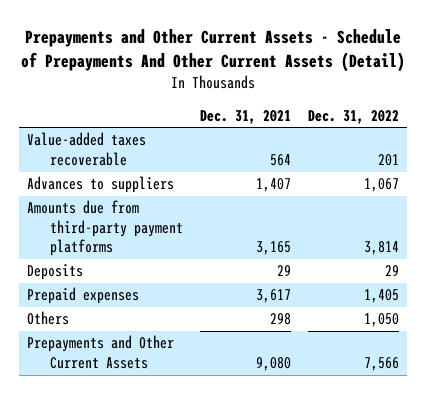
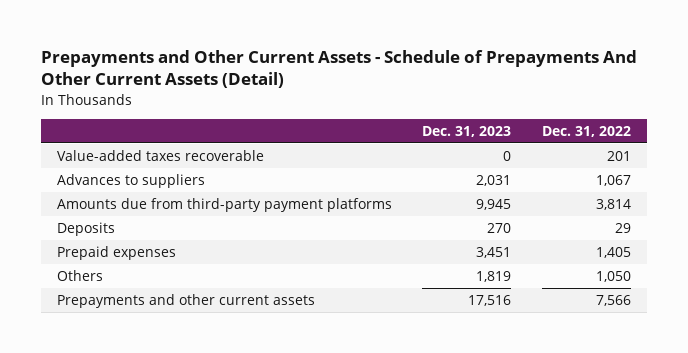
[200,109,292,124] Dec. 31, 2021 -> none
none -> [422,125,512,137] Dec. 31, 2023
[27,335,175,369] Prepayments and Other Current Assets -> [56,293,315,308] Prepayments and other current assets

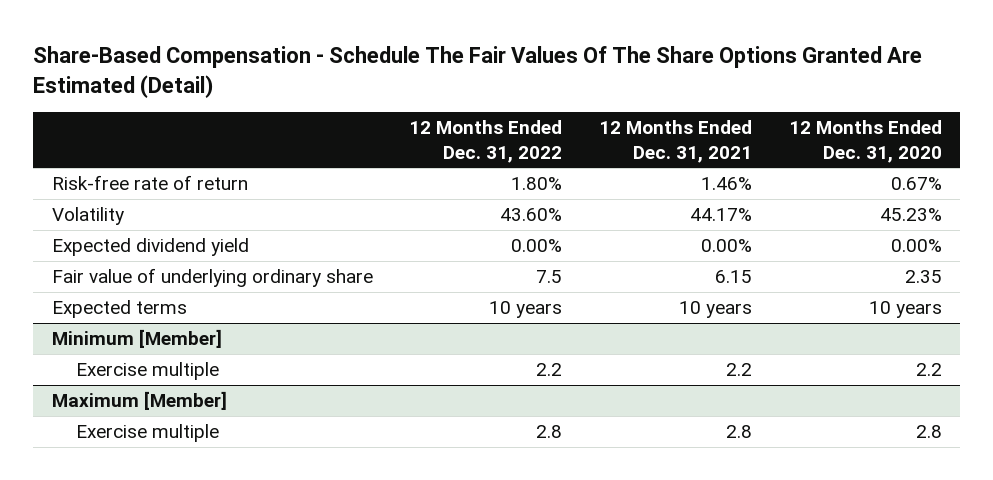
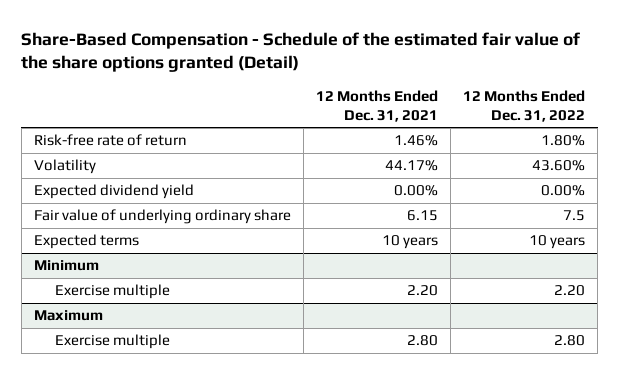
[33,45,923,98] Share-Based Compensation - Schedule The Fair Values Of The Share Options Granted Are Estimated (Detail) -> [21,31,581,73] Share-Based Compensation - Schedule of the estimated fair value of the share options granted (Detail)
[788,120,942,163] 12 Months Ended Dec. 31, 2020 -> none
[51,329,222,349] Minimum [Member] -> [33,260,99,272] Minimum
[536,363,563,377] 2.2 -> [554,285,586,297] 2.20
[725,363,752,377] 2.2 -> [407,285,439,297] 2.20
[51,391,227,411] Maximum [Member] -> [33,310,103,322] Maximum
[536,425,563,439] 2.8 -> [554,335,586,347] 2.80
[725,425,752,439] 2.8 -> [407,335,439,347] 2.80

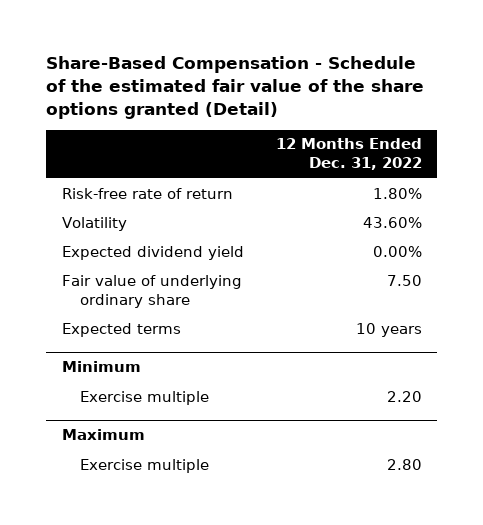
[316,89,439,122] 12 Months Ended Dec. 31, 2021 -> none
[563,210,586,222] 7.5 -> [386,274,422,286] 7.50

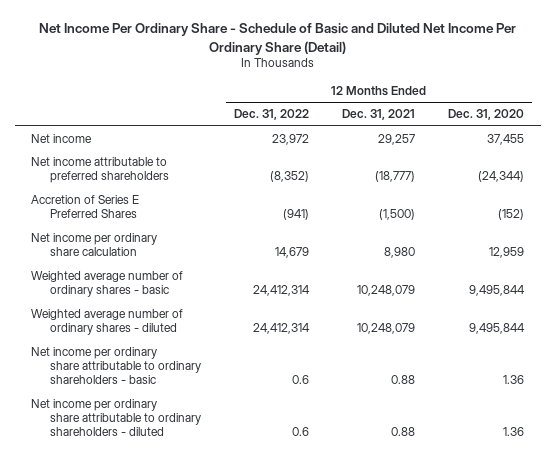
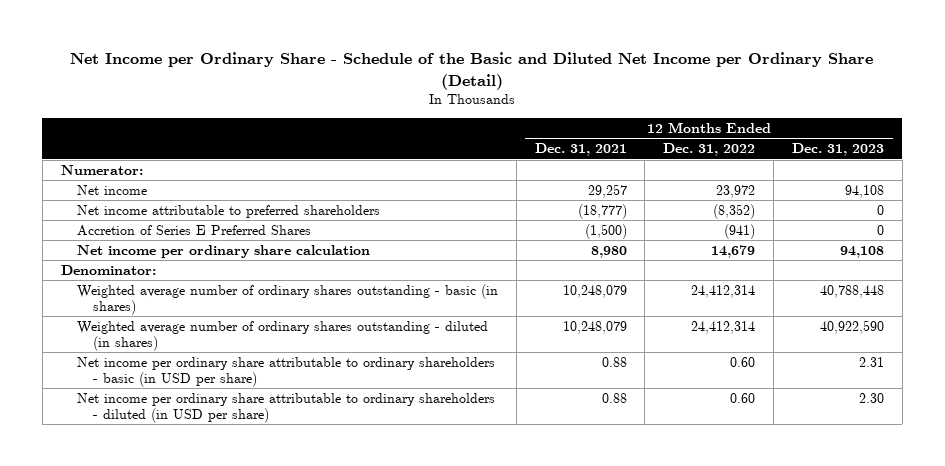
[38,23,516,55] Net Income Per Ordinary Share - Schedule of Basic and Diluted Net Income Per Ordinary Share (Detail) -> [70,51,874,90] Net Income per Ordinary Share - Schedule of the Basic and Diluted Net Income per Ordinary Share (Detail)
[448,109,525,121] Dec. 31, 2020 -> none
none -> [791,143,884,157] Dec. 31, 2023
none -> [60,164,143,175] Numerator:
none -> [60,264,156,275] Denominator:
[31,270,184,298] Weighted average number of ordinary shares - basic -> [76,283,498,315] Weighted average number of ordinary shares outstanding - basic (in shares)
[31,308,184,336] Weighted average number of ordinary shares - diluted -> [76,320,488,351] Weighted average number of ordinary shares outstanding - diluted (in shares)
[31,346,202,385] Net income per ordinary share attributable to ordinary shareholders - basic -> [76,356,495,387] Net income per ordinary share attributable to ordinary shareholders - basic (in USD per share)
[292,375,310,385] 0.6 -> [730,356,756,367] 0.60
[31,398,202,437] Net income per ordinary share attributable to ordinary shareholders - diluted -> [76,392,495,423] Net income per ordinary share attributable to ordinary shareholders - diluted (in USD per share)
[292,427,310,437] 0.6 -> [730,392,756,403] 0.60

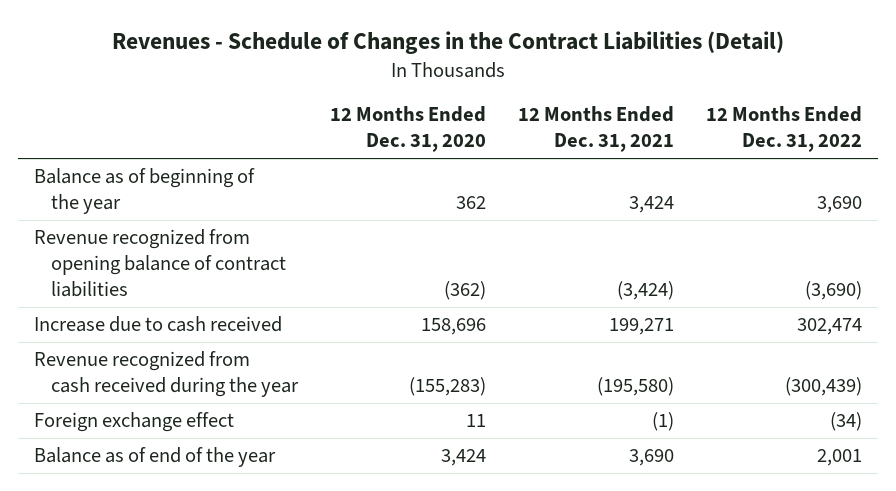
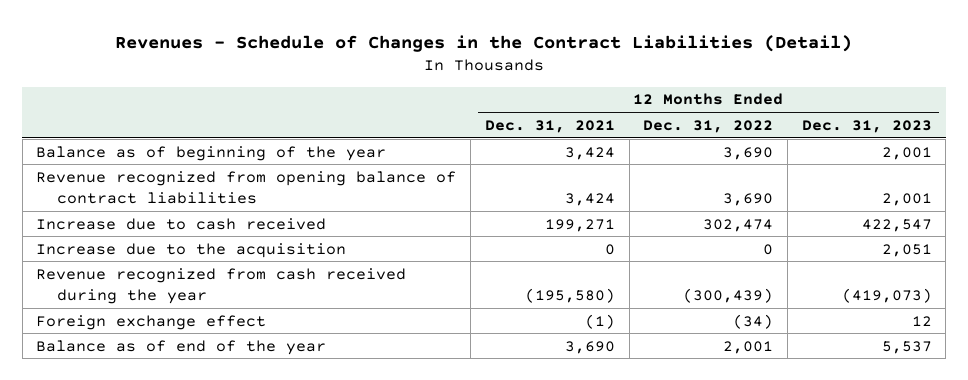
[329,106,486,153] 12 Months Ended Dec. 31, 2020 -> none
none -> [801,119,932,133] Dec. 31, 2023
[617,281,675,301] (3,424) -> [564,192,615,206] 3,424
[805,281,863,301] (3,690) -> [723,192,774,206] 3,690
none -> [36,242,347,258] Increase due to the acquisition

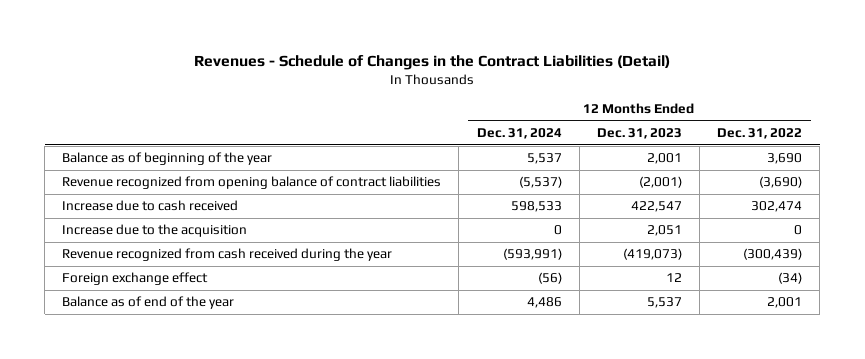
[484,119,615,133] Dec. 31, 2021 -> none
none -> [476,128,562,140] Dec. 31, 2024
[723,192,774,206] 3,690 -> [759,176,803,189] (3,690)
[881,192,932,206] 2,001 -> [638,176,682,189] (2,001)

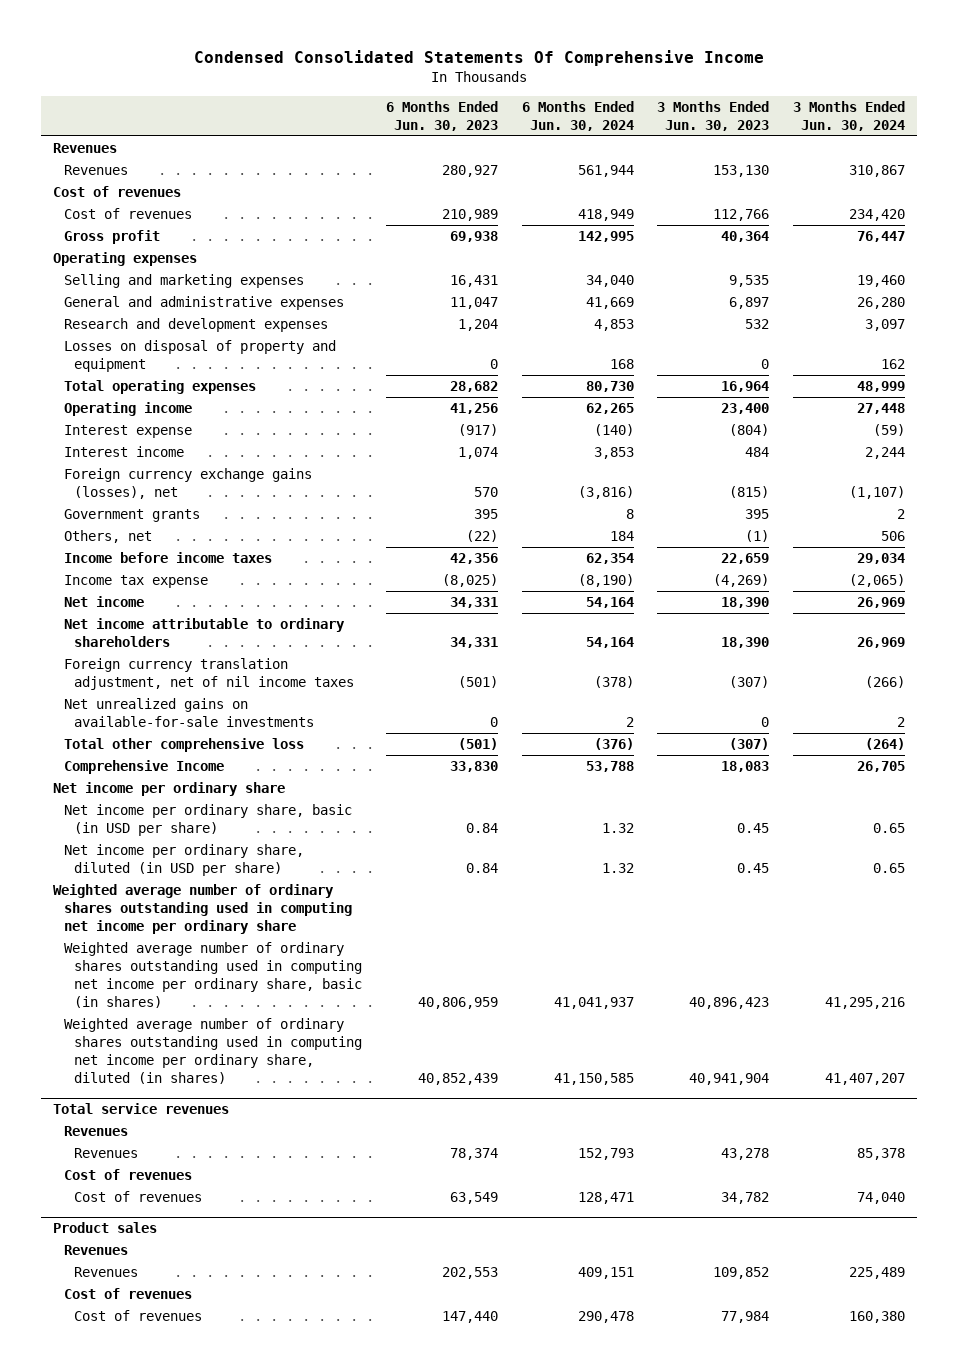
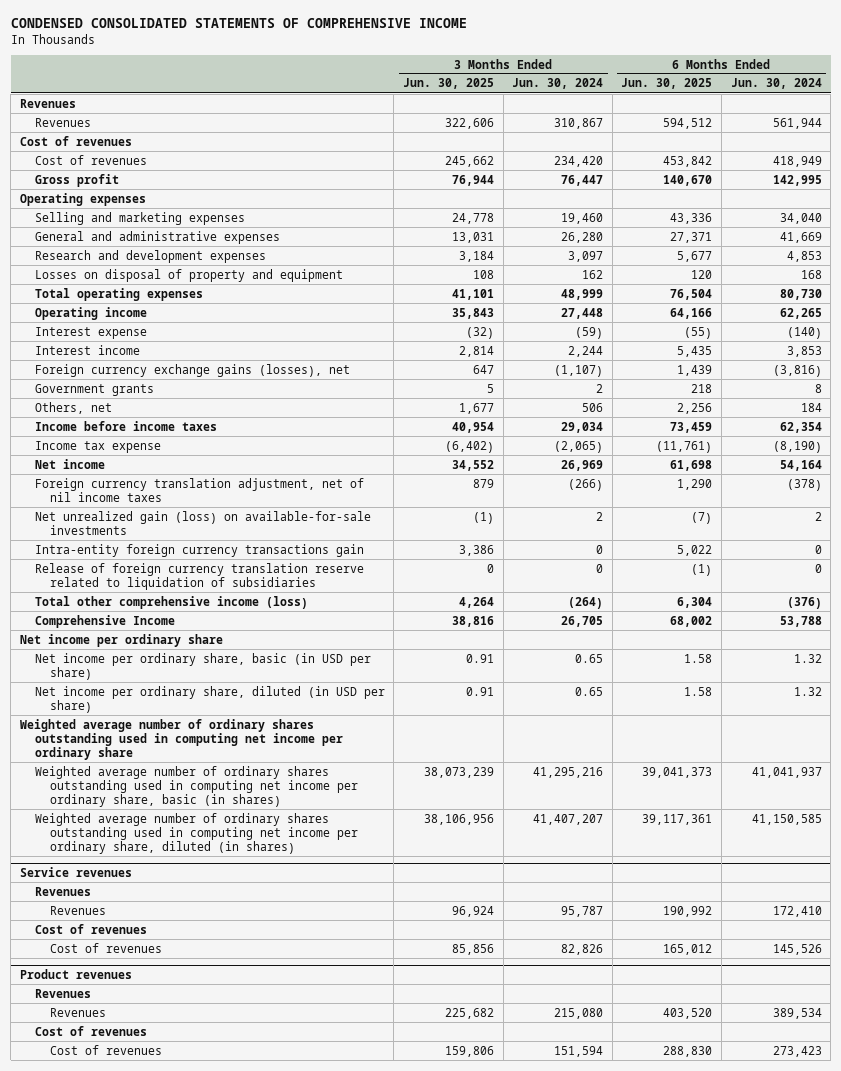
[193,49,764,66] Condensed Consolidated Statements Of Comprehensive Income -> [10,18,467,29] CONDENSED CONSOLIDATED STATEMENTS OF COMPREHENSIVE INCOME
[386,100,499,132] 6 Months Ended Jun. 30, 2023 -> none
[657,100,770,132] 3 Months Ended Jun. 30, 2023 -> none
none -> [403,78,495,90] Jun. 30, 2025
none -> [621,78,713,90] Jun. 30, 2025
[63,617,345,648] Net income attributable to ordinary shareholders -> none
[63,697,315,728] Net unrealized gains on available-for-sale investments -> [34,510,371,535] Net unrealized gain (loss) on available-for-sale investments
none -> [34,543,364,557] Intra-entity foreign currency transactions gain
none -> [34,562,364,590] Release of foreign currency translation reserve related to liquidation of subsidiaries
[63,737,304,752] Total other comprehensive loss -> [34,595,308,609] Total other comprehensive income (loss)
[52,1103,229,1115] Total service revenues -> [19,866,132,877] Service revenues
[577,1147,634,1160] 152,793 -> [772,905,822,917] 172,410
[857,1147,906,1160] 85,378 -> [561,905,604,917] 95,787
[577,1191,634,1204] 128,471 -> [772,943,822,955] 145,526
[857,1191,906,1204] 74,040 -> [561,943,604,955] 82,826
[52,1222,157,1234] Product sales -> [19,968,132,979] Product revenues
[577,1266,634,1279] 409,151 -> [772,1007,822,1019] 389,534
[849,1266,906,1279] 225,489 -> [554,1007,604,1019] 215,080
[577,1310,634,1323] 290,478 -> [772,1045,822,1057] 273,423
[849,1310,906,1323] 160,380 -> [554,1045,604,1057] 151,594

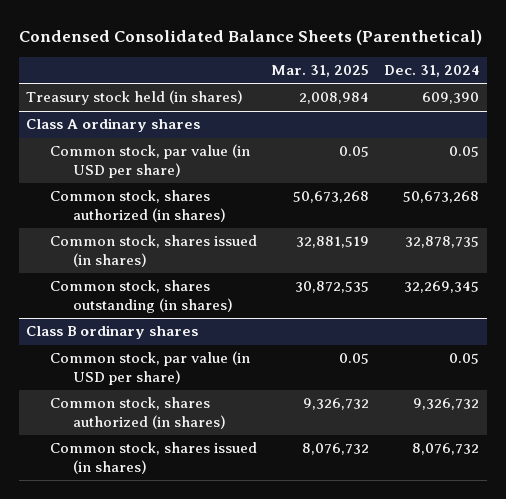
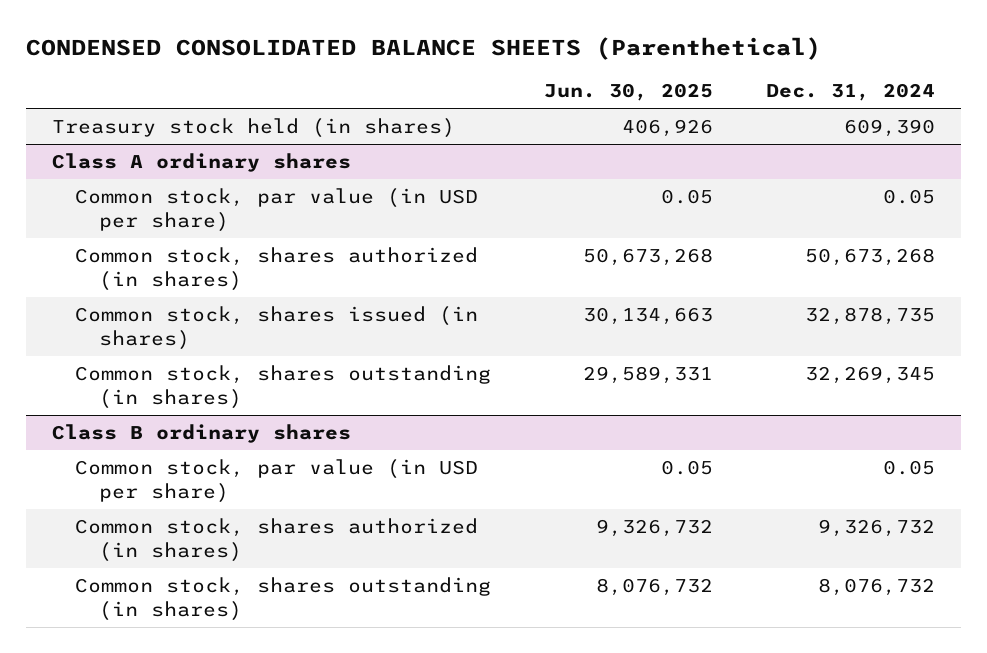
[19,30,483,46] Condensed Consolidated Balance Sheets (Parenthetical) -> [25,36,821,60] CONDENSED CONSOLIDATED BALANCE SHEETS (Parenthetical)
[271,65,370,78] Mar. 31, 2025 -> none
none -> [544,83,714,102] Jun. 30, 2025
[49,442,257,475] Common stock, shares issued (in shares) -> [75,576,492,621] Common stock, shares outstanding (in shares)

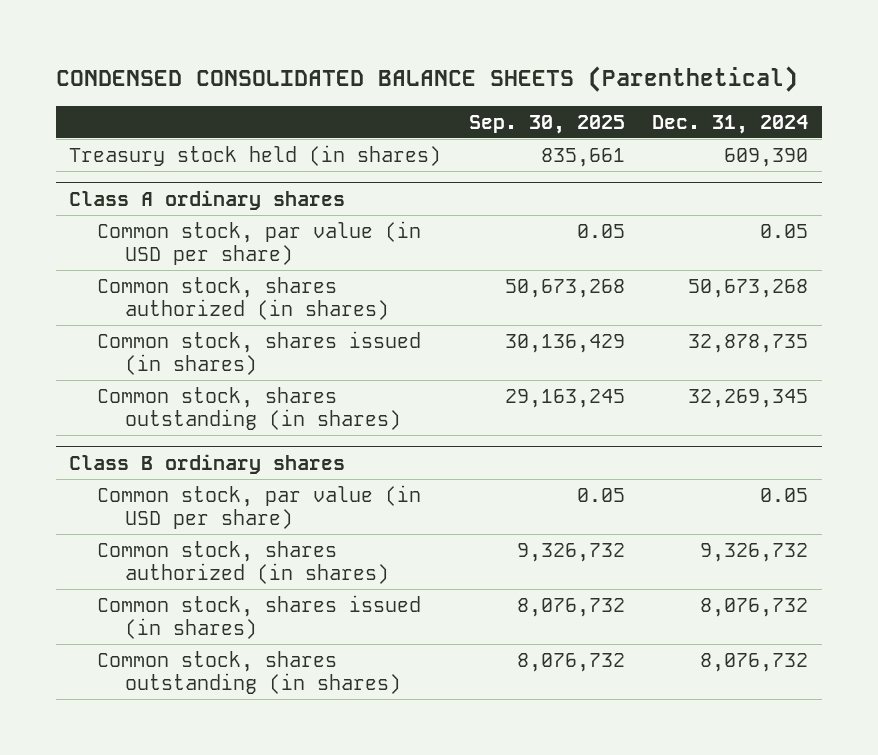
[544,83,714,102] Jun. 30, 2025 -> none
none -> [468,114,625,134] Sep. 30, 2025
none -> [97,594,422,640] Common stock, shares issued (in shares)

